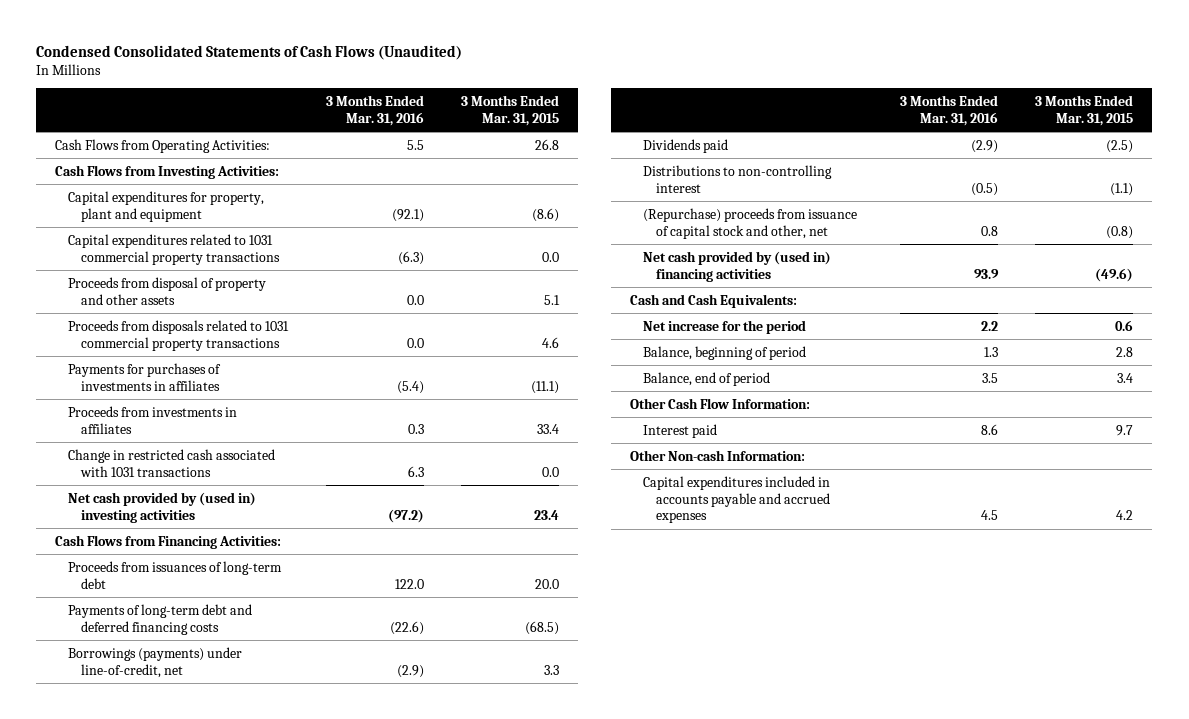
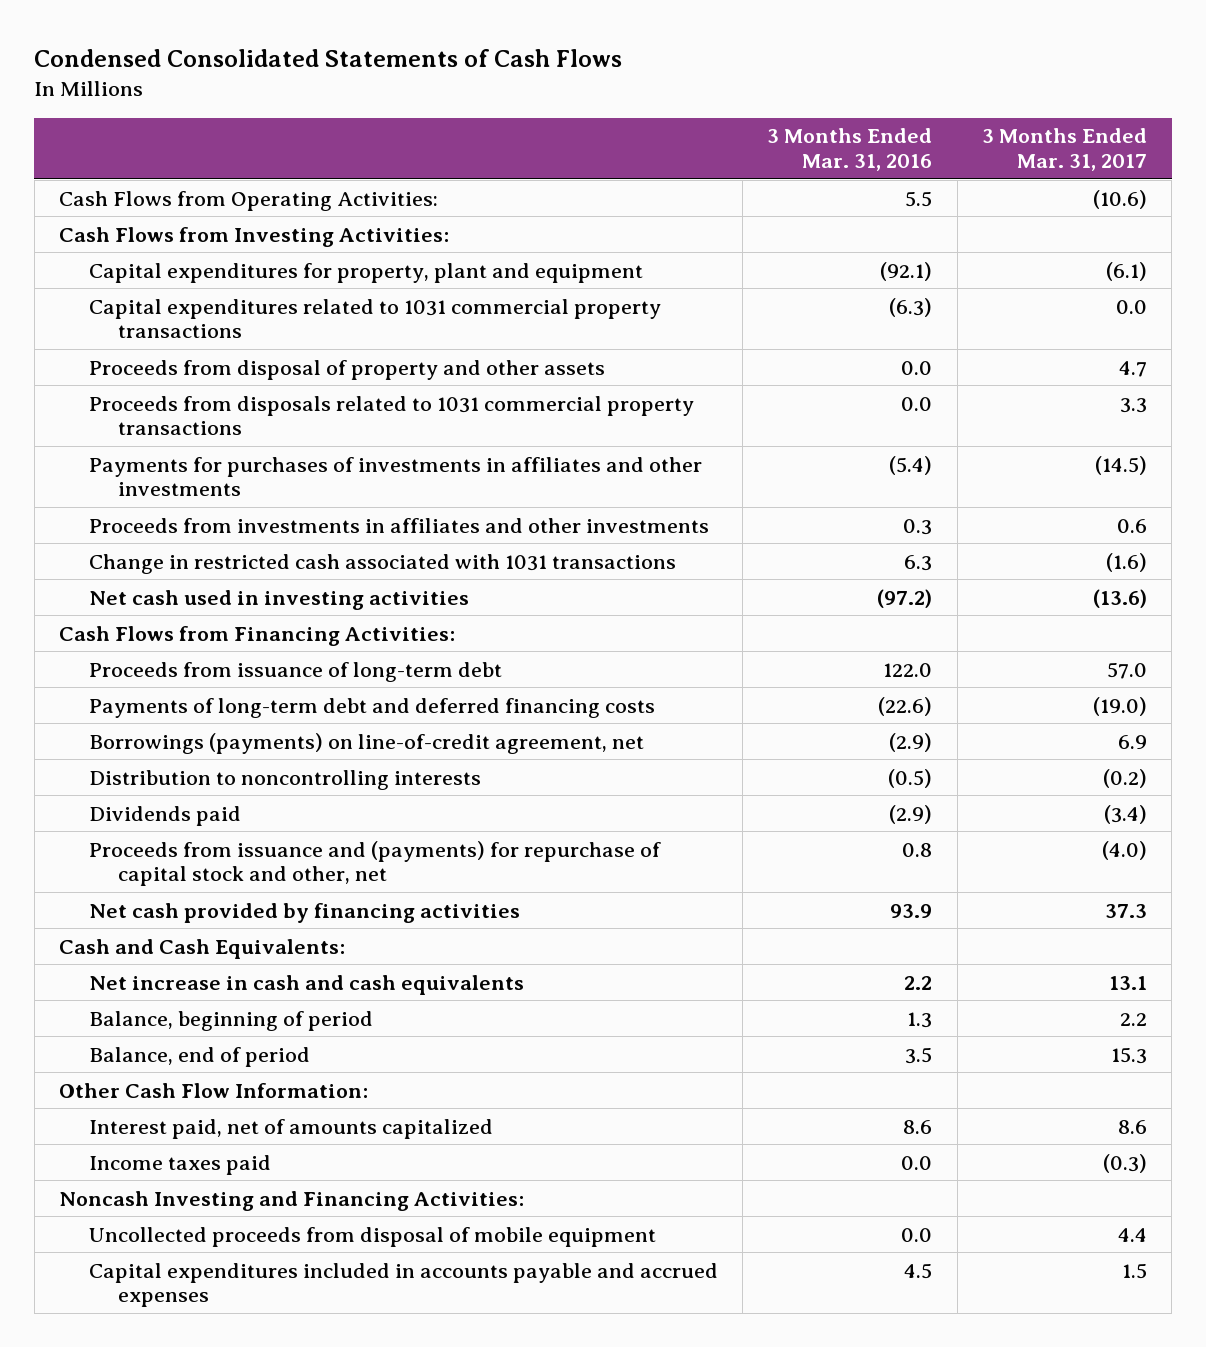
[36,44,463,60] Condensed Consolidated Statements of Cash Flows (Unaudited) -> [34,49,623,68] Condensed Consolidated Statements of Cash Flows
[460,94,559,126] 3 Months Ended Mar. 31, 2015 -> none
none -> [982,128,1148,172] 3 Months Ended Mar. 31, 2017
[68,362,222,391] Payments for purchases of investments in affiliates -> [88,456,702,497] Payments for purchases of investments in affiliates and other investments
[68,405,238,434] Proceeds from investments in affiliates -> [88,517,709,533] Proceeds from investments in affiliates and other investments
[68,491,257,523] Net cash provided by (used in) investing activities -> [88,589,469,610] Net cash used in investing activities
[68,560,283,589] Proceeds from issuances of long-term debt -> [88,661,502,682] Proceeds from issuance of long-term debt
[68,646,243,678] Borrowings (payments) under line-of-credit, net -> [88,732,644,754] Borrowings (payments) on line-of-credit agreement, net
none -> [88,769,481,790] Distribution to noncontrolling interests
[642,164,832,193] Distributions to non-controlling interest -> none
[642,207,857,239] (Repurchase) proceeds from issuance of capital stock and other, net -> [88,840,661,887] Proceeds from issuance and (payments) for repurchase of capital stock and other, net
[642,250,831,282] Net cash provided by (used in) financing activities -> [88,902,520,923] Net cash provided by financing activities
[642,319,806,334] Net increase for the period -> [88,974,524,995] Net increase in cash and cash equivalents
[642,423,717,438] Interest paid -> [88,1118,493,1139] Interest paid, net of amounts capitalized
none -> [88,1154,271,1175] Income taxes paid
[629,449,805,461] Other Non-cash Information: -> [59,1190,525,1211] Noncash Investing and Financing Activities:
none -> [88,1226,656,1247] Uncollected proceeds from disposal of mobile equipment

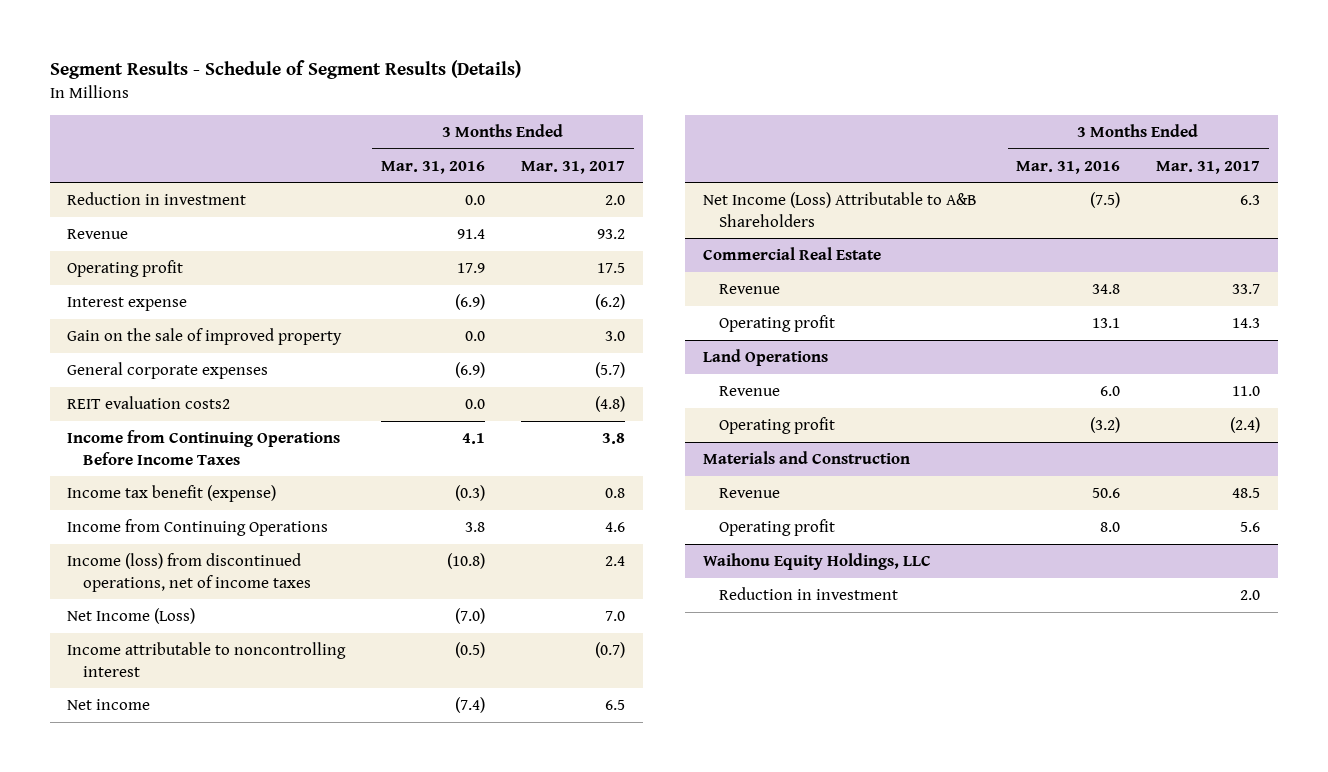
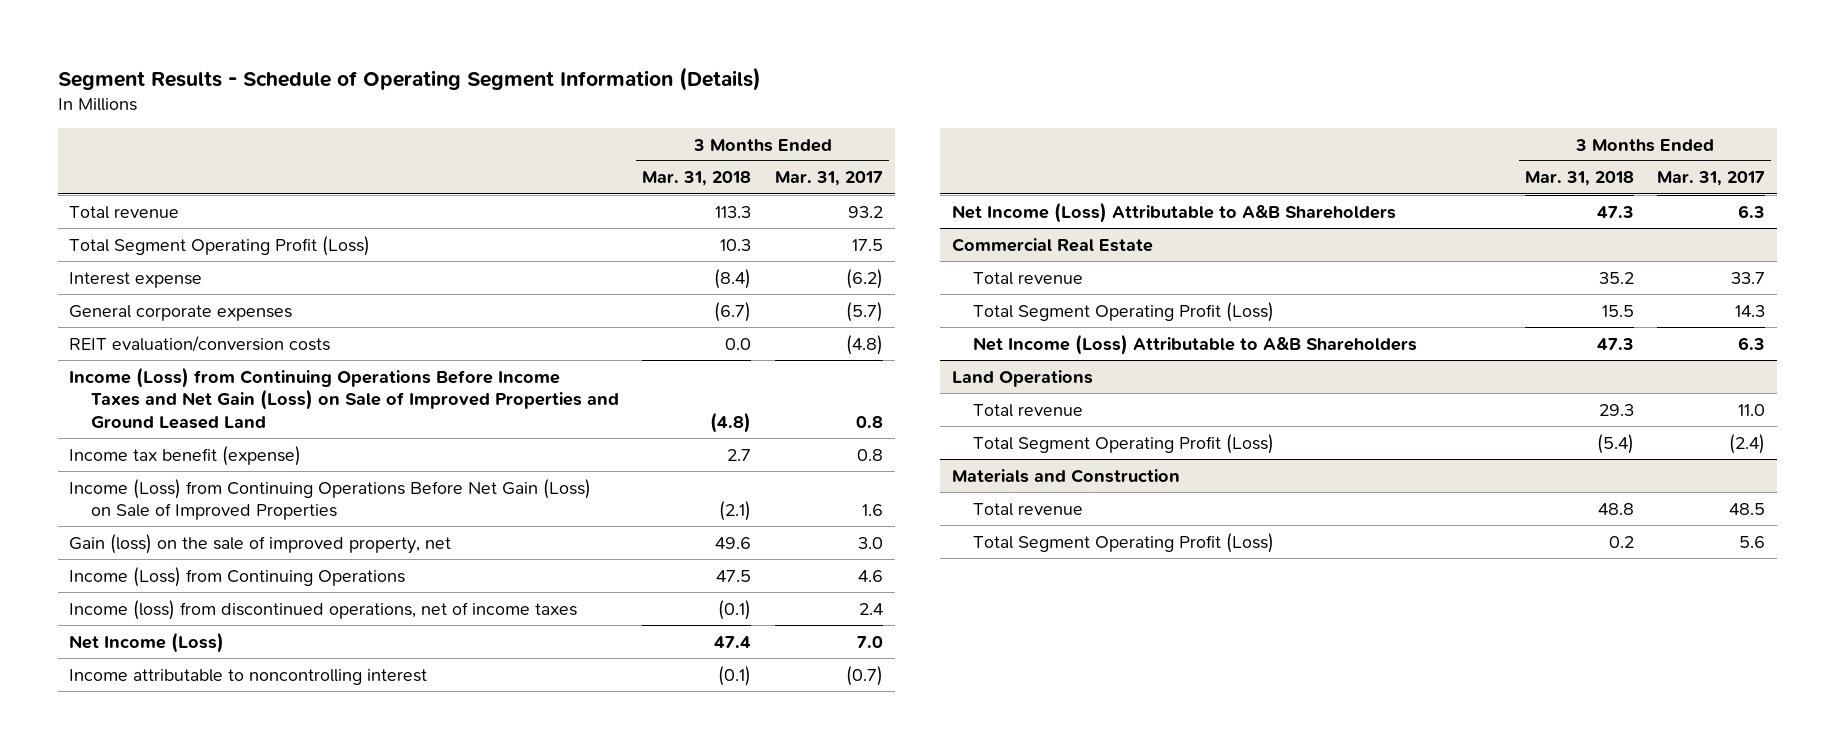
[49,60,521,80] Segment Results - Schedule of Segment Results (Details) -> [57,66,761,91] Segment Results - Schedule of Operating Segment Information (Details)
[381,160,486,174] Mar. 31, 2016 -> none
none -> [642,171,752,187] Mar. 31, 2018
[67,192,247,206] Reduction in investment -> none
[67,229,129,240] Revenue -> [69,205,180,219] Total revenue
[67,260,184,278] Operating profit -> [69,235,371,256] Total Segment Operating Profit (Loss)
[67,328,343,346] Gain on the sale of improved property -> none
[67,396,231,410] REIT evaluation costs2 -> [69,335,331,352] REIT evaluation/conversion costs
[67,430,341,465] Income from Continuing Operations Before Income Taxes -> [69,366,619,430] Income (Loss) from Continuing Operations Before Income Taxes and Net Gain (Loss) on Sale of Improved Properties and Ground Leased Land
[602,433,626,445] 3.8 -> [855,416,883,429] 0.8
none -> [69,478,592,521] Income (Loss) from Continuing Operations Before Net Gain (Loss) on Sale of Improved Properties
none -> [69,533,452,554] Gain (loss) on the sale of improved property, net
[67,519,329,537] Income from Continuing Operations -> [69,566,406,587] Income (Loss) from Continuing Operations
[67,699,151,711] Net income -> none
[718,284,780,295] Revenue -> [972,271,1083,285] Total revenue
[718,315,835,333] Operating profit -> [972,301,1274,322] Total Segment Operating Profit (Loss)
none -> [972,333,1417,355] Net Income (Loss) Attributable to A&B Shareholders
[718,386,780,397] Revenue -> [972,403,1083,417] Total revenue
[718,417,835,435] Operating profit -> [972,433,1274,454] Total Segment Operating Profit (Loss)
[702,553,931,571] Waihonu Equity Holdings, LLC -> none
[718,587,898,601] Reduction in investment -> none
[718,488,780,499] Revenue -> [972,502,1083,516] Total revenue
[718,519,835,537] Operating profit -> [972,532,1274,553] Total Segment Operating Profit (Loss)

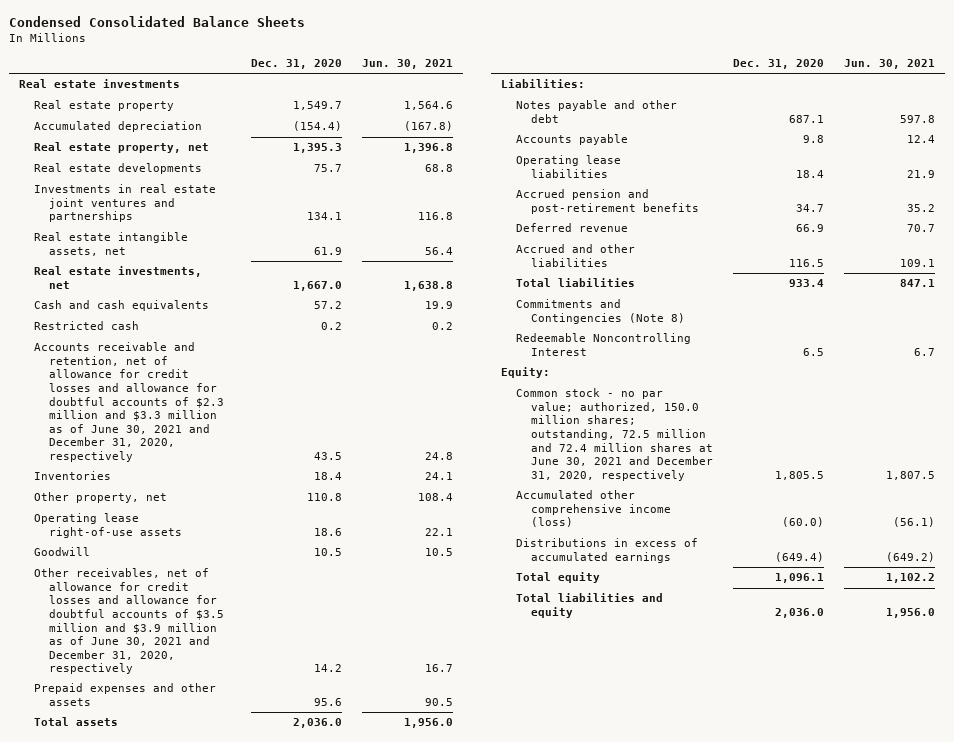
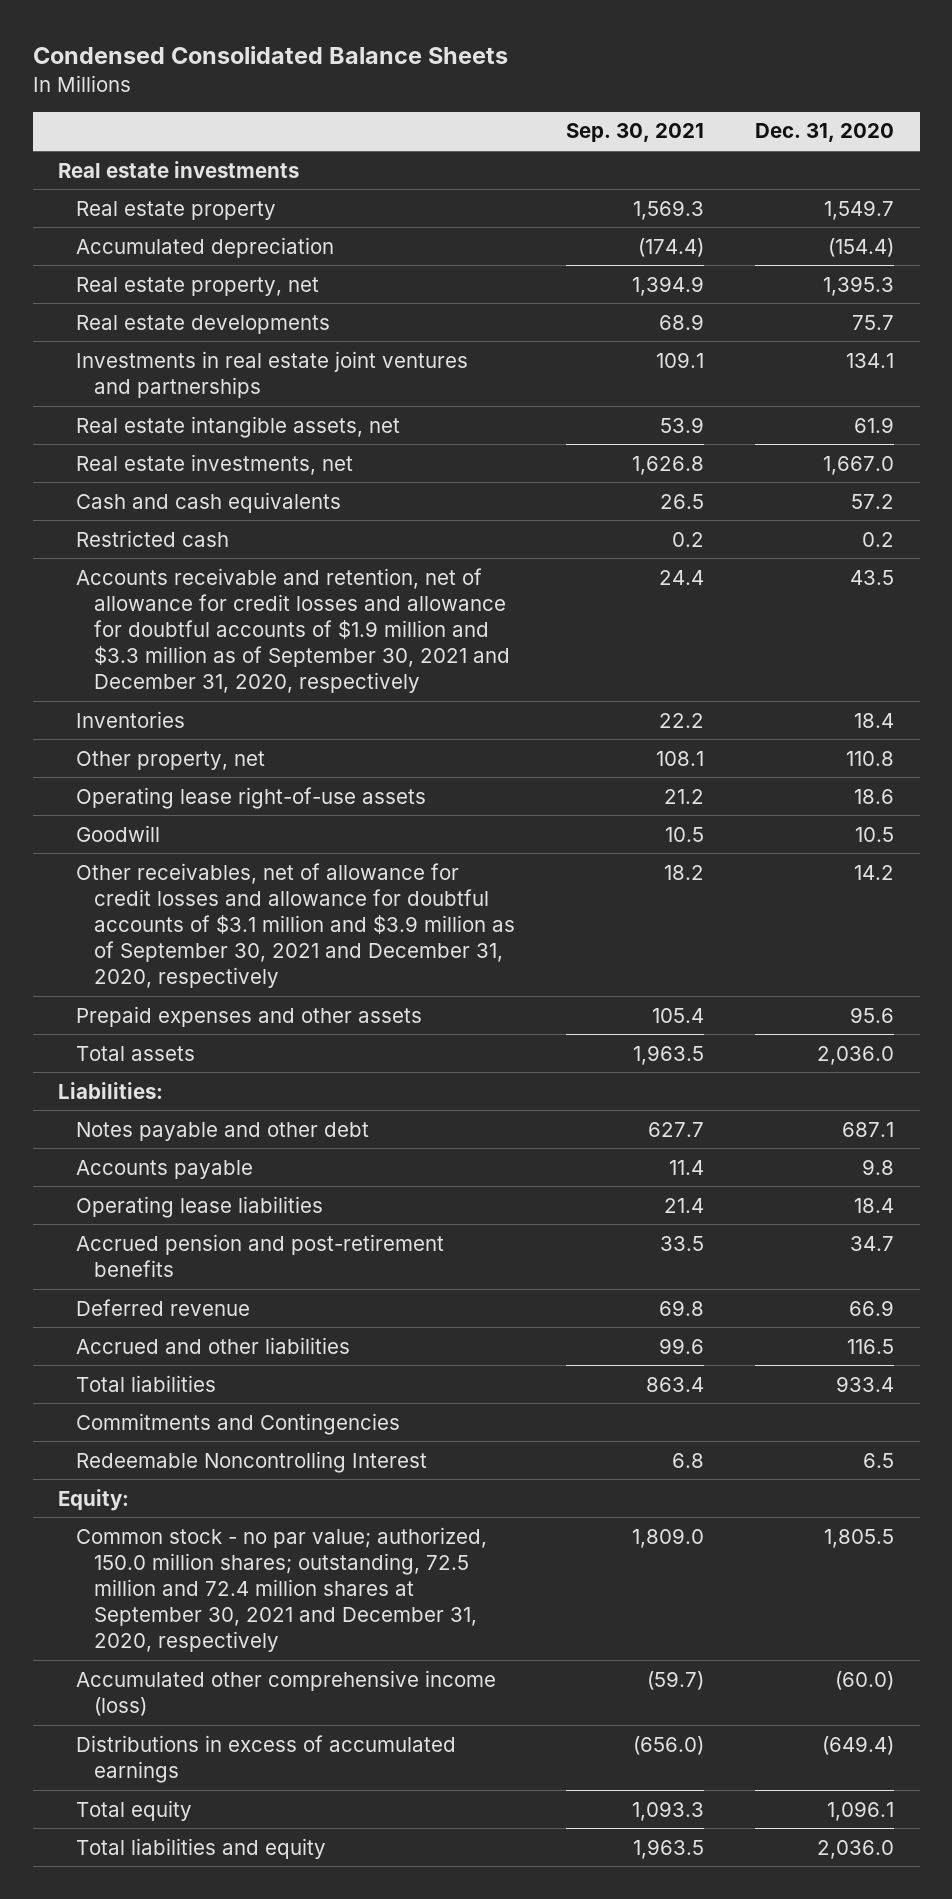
[362,58,454,69] Jun. 30, 2021 -> none
none -> [565,123,704,143] Sep. 30, 2021
[34,342,225,462] Accounts receivable and retention, net of allowance for credit losses and allowance for doubtful accounts of $2.3 million and $3.3 million as of June 30, 2021 and December 31, 2020, respectively -> [75,567,510,694] Accounts receivable and retention, net of allowance for credit losses and allowance for doubtful accounts of $1.9 million and $3.3 million as of September 30, 2021 and December 31, 2020, respectively
[34,568,225,675] Other receivables, net of allowance for credit losses and allowance for doubtful accounts of $3.5 million and $3.9 million as of June 30, 2021 and December 31, 2020, respectively -> [75,862,515,989] Other receivables, net of allowance for credit losses and allowance for doubtful accounts of $3.1 million and $3.9 million as of September 30, 2021 and December 31, 2020, respectively
[515,299,685,324] Commitments and Contingencies (Note 8) -> [75,1412,400,1435] Commitments and Contingencies
[515,388,713,481] Common stock - no par value; authorized, 150.0 million shares; outstanding, 72.5 million and 72.4 million shares at June 30, 2021 and December 31, 2020, respectively -> [75,1526,487,1653] Common stock - no par value; authorized, 150.0 million shares; outstanding, 72.5 million and 72.4 million shares at September 30, 2021 and December 31, 2020, respectively

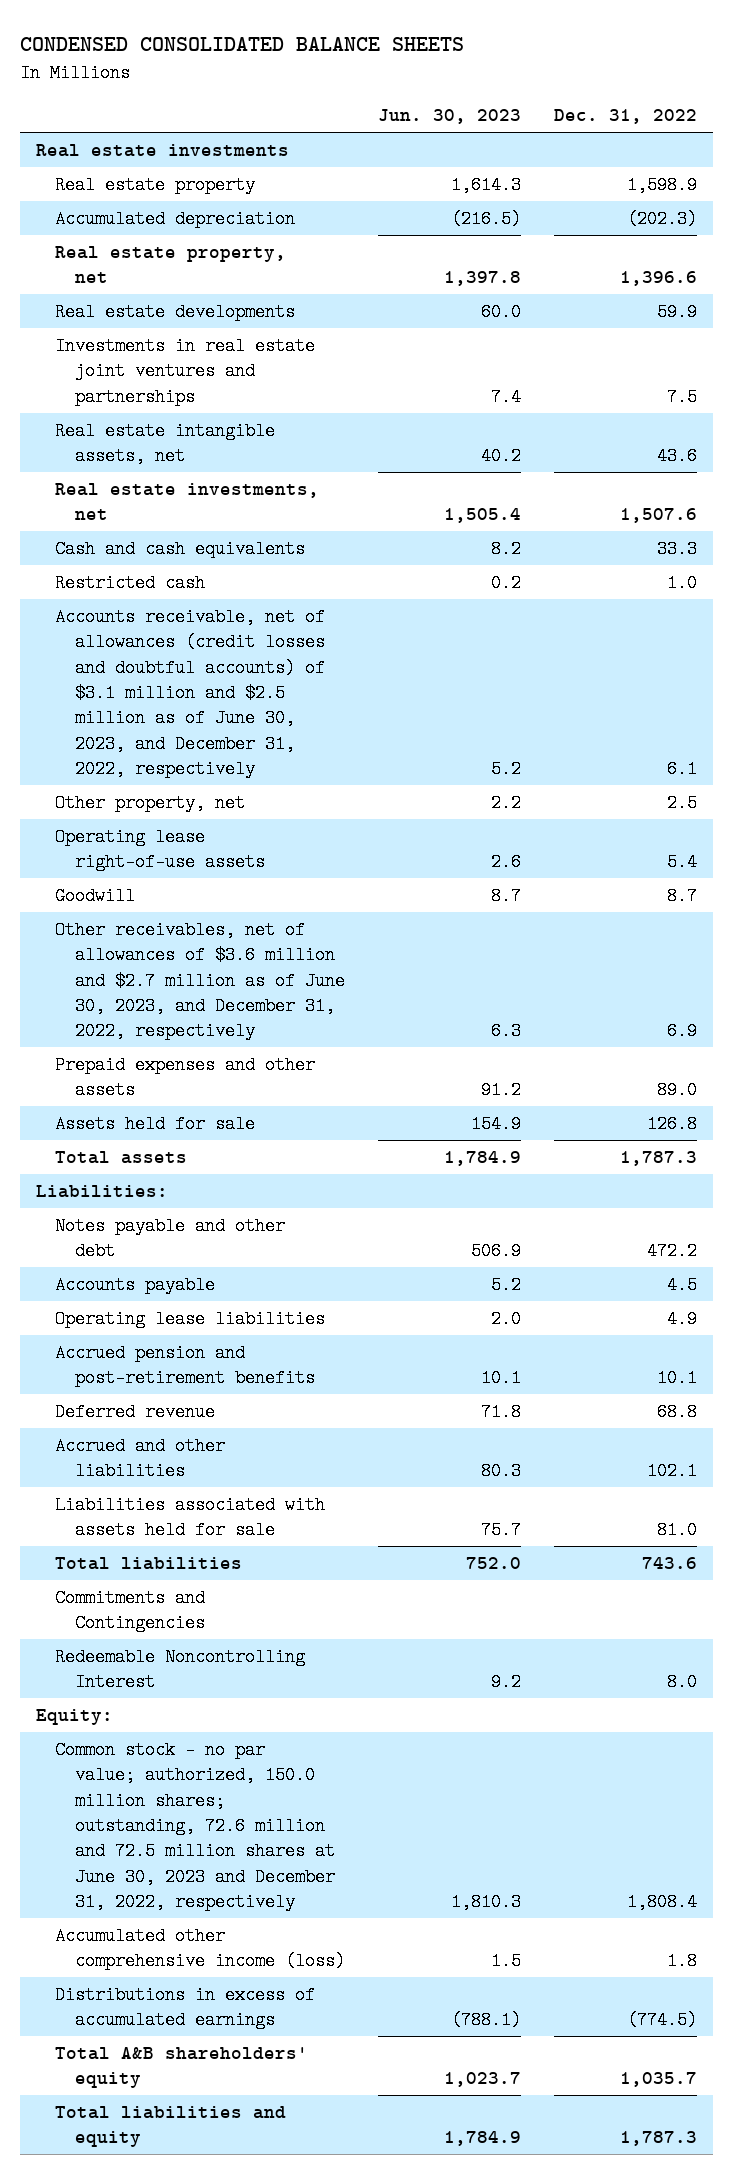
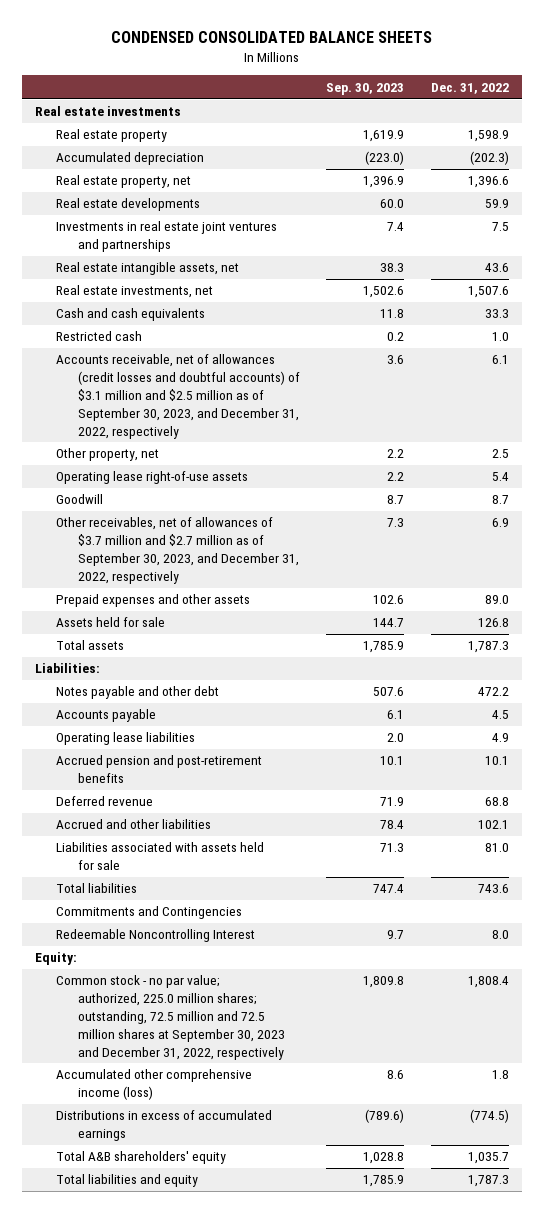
[377,109,521,125] Jun. 30, 2023 -> none
none -> [326,82,405,95] Sep. 30, 2023
[55,608,326,779] Accounts receivable, net of allowances (credit losses and doubtful accounts) of $3.1 million and $2.5 million as of June 30, 2023, and December 31, 2022, respectively -> [56,354,300,439] Accounts receivable, net of allowances (credit losses and doubtful accounts) of $3.1 million and $2.5 million as of September 30, 2023, and December 31, 2022, respectively
[55,921,345,1041] Other receivables, net of allowances of $3.6 million and $2.7 million as of June 30, 2023, and December 31, 2022, respectively -> [56,517,299,584] Other receivables, net of allowances of $3.7 million and $2.7 million as of September 30, 2023, and December 31, 2022, respectively
[55,1741,335,1912] Common stock - no par value; authorized, 150.0 million shares; outstanding, 72.6 million and 72.5 million shares at June 30, 2023 and December 31, 2022, respectively -> [56,975,285,1060] Common stock - no par value; authorized, 225.0 million shares; outstanding, 72.5 million and 72.5 million shares at September 30, 2023 and December 31, 2022, respectively

